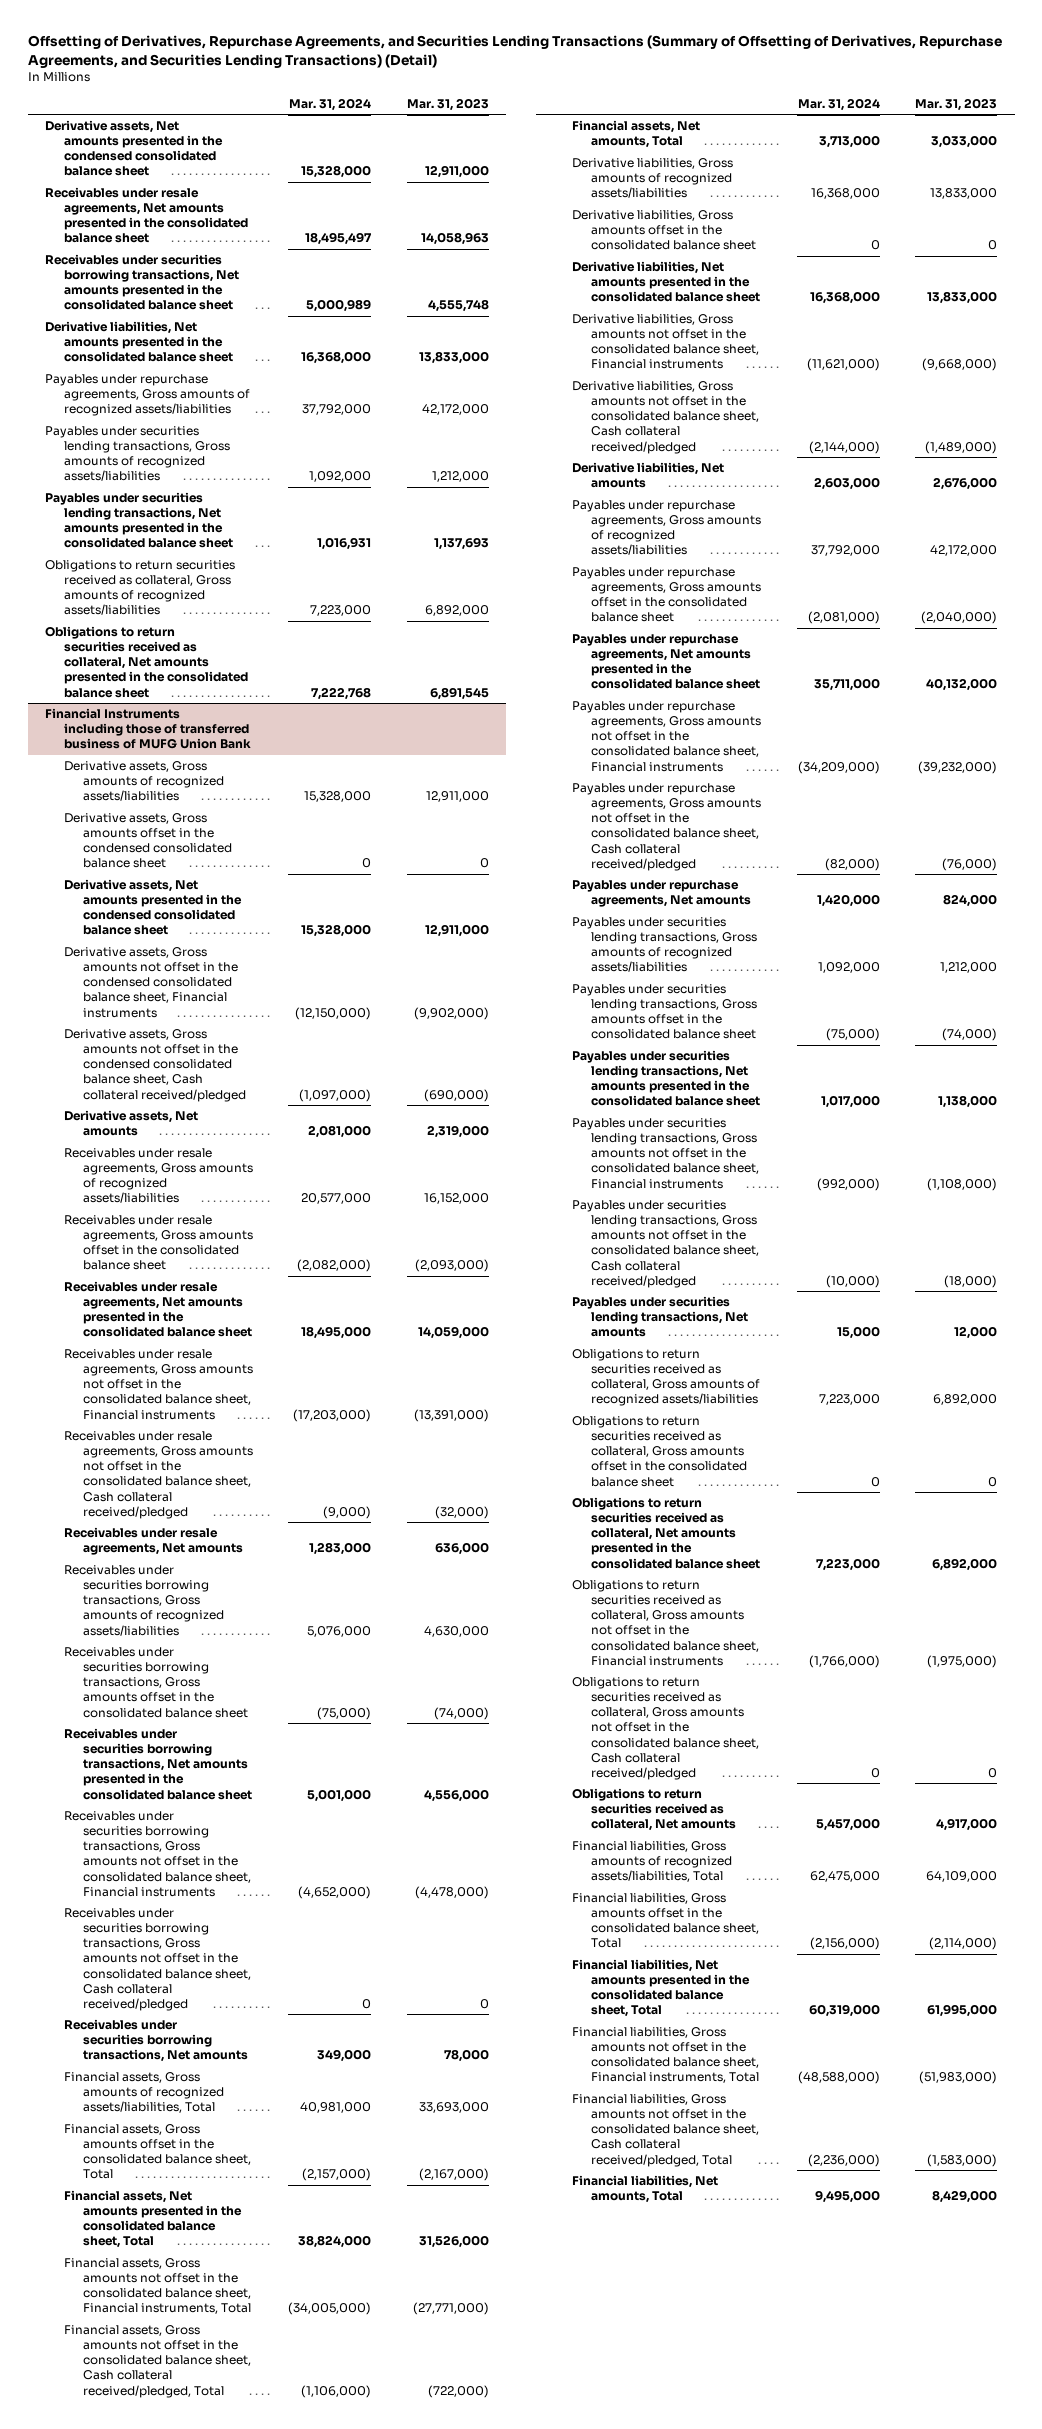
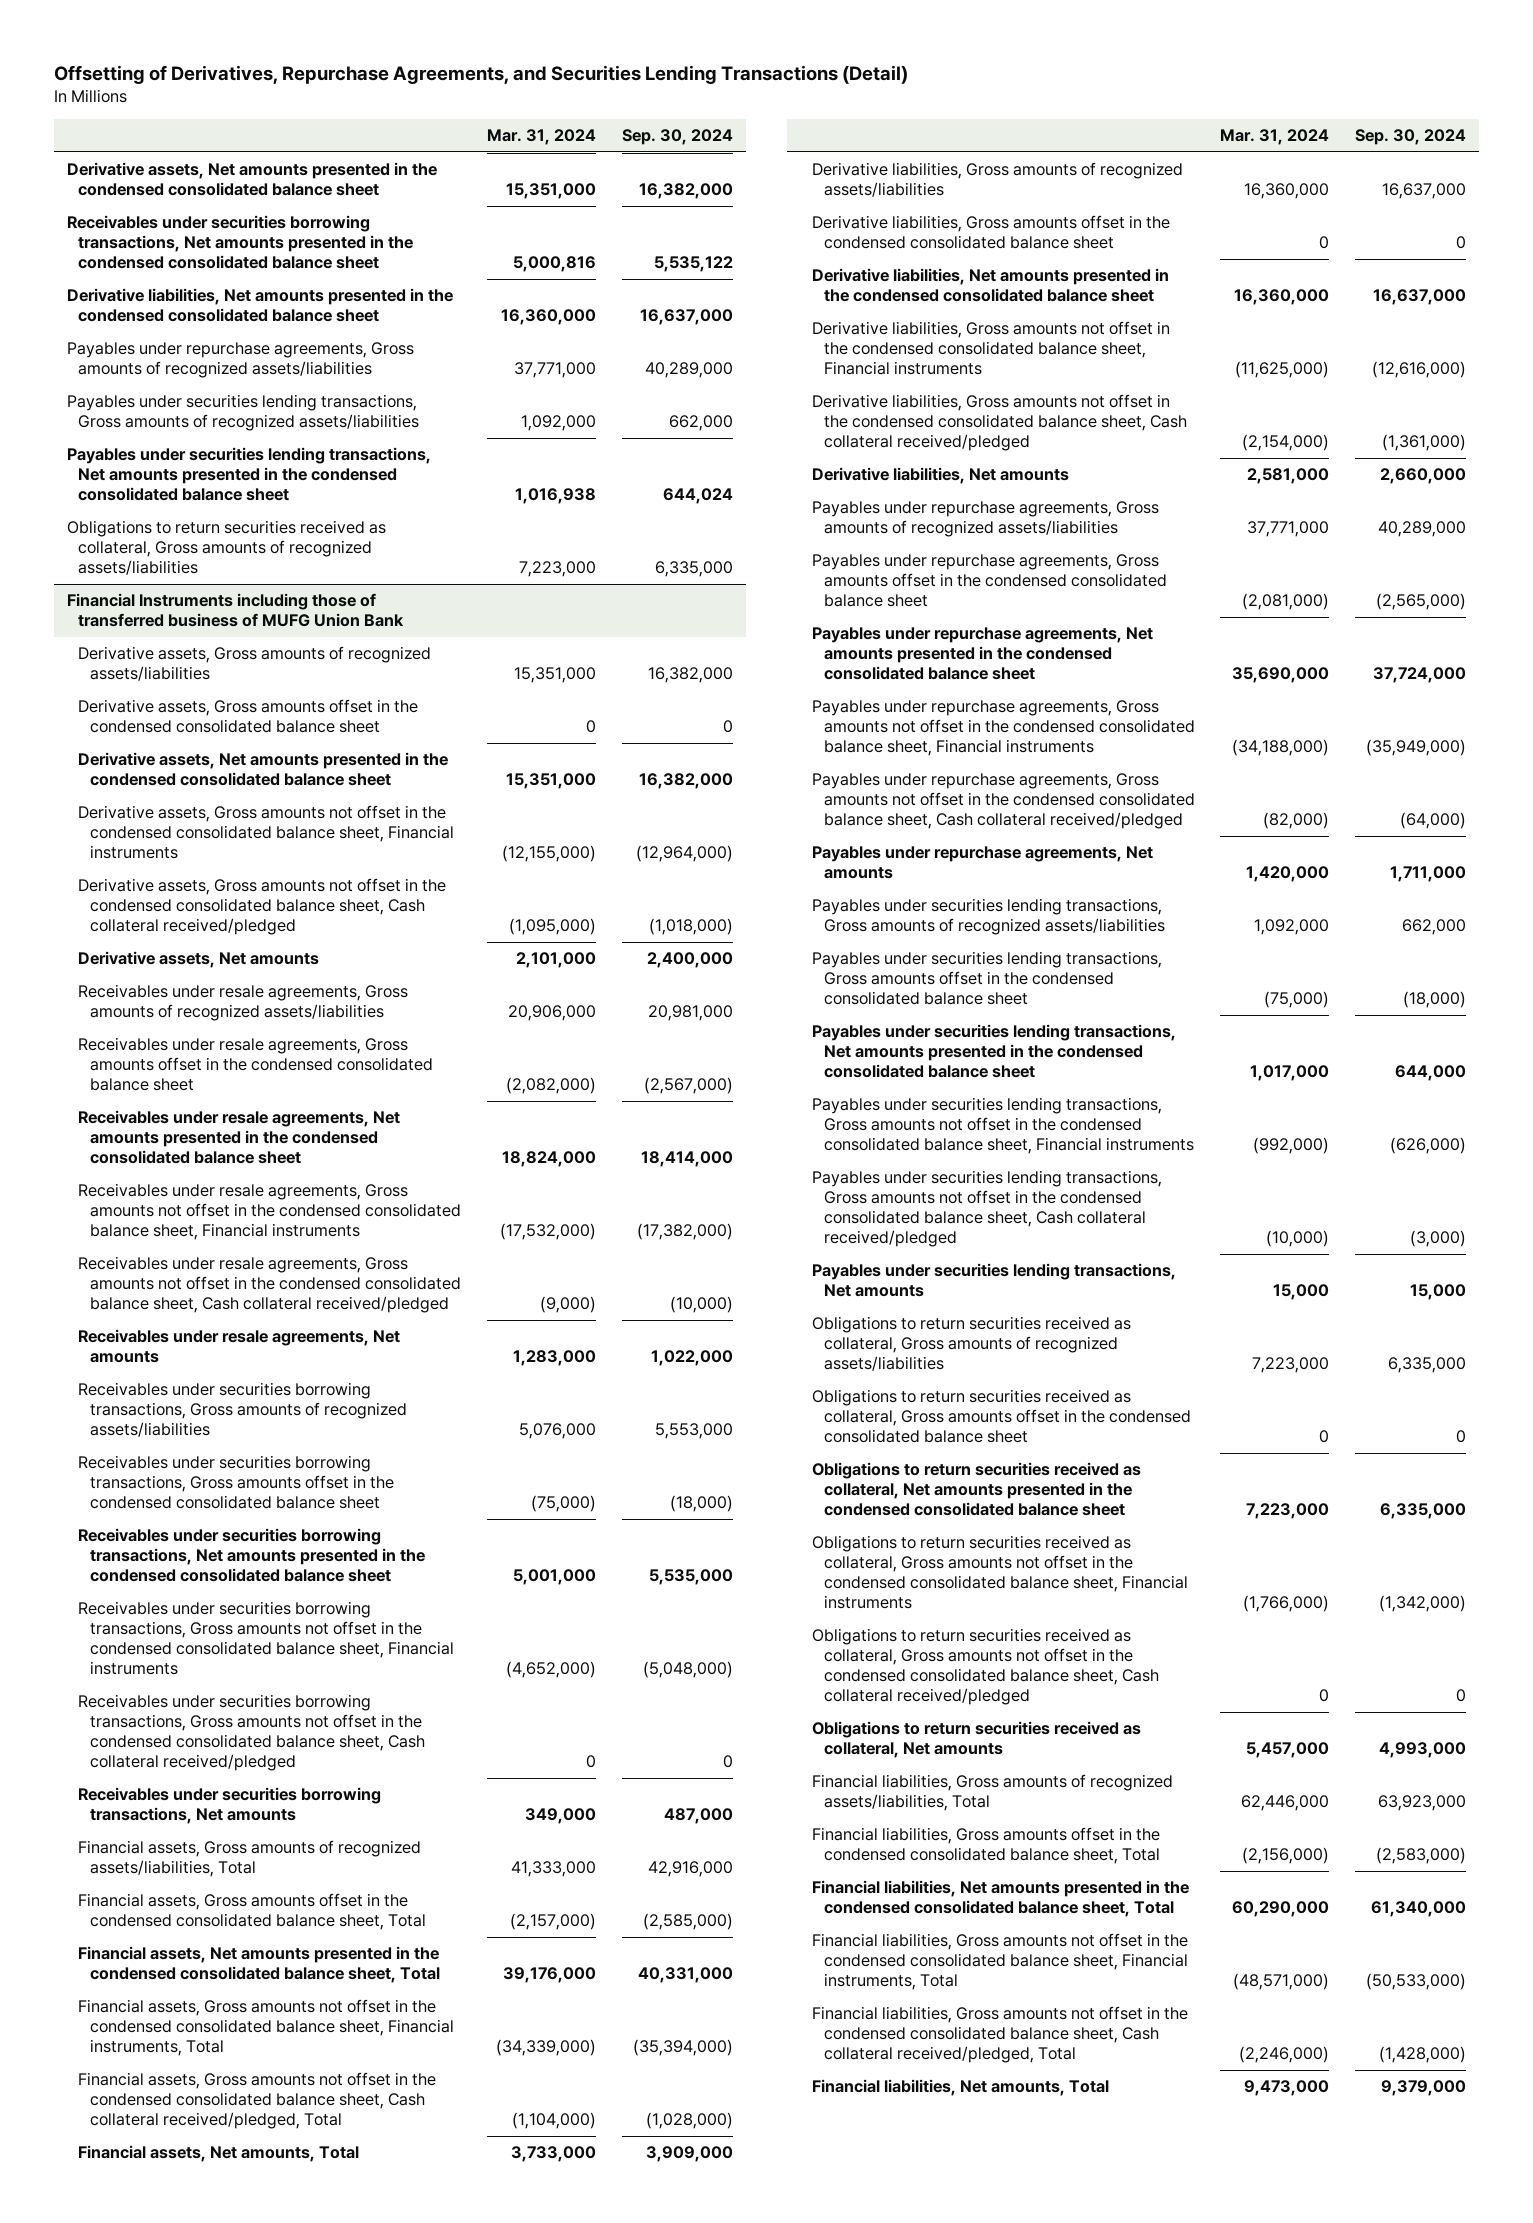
[27,35,1002,68] Offsetting of Derivatives, Repurchase Agreements, and Securities Lending Transactions (Summary of Offsetting of Derivatives, Repurchase Agreements, and Securities Lending Transactions) (Detail) -> [53,64,908,84] Offsetting of Derivatives, Repurchase Agreements, and Securities Lending Transactions (Detail)
[406,97,489,111] Mar. 31, 2023 -> none
none -> [621,129,733,146] Sep. 30, 2024
[45,187,249,244] Receivables under resale agreements, Net amounts presented in the consolidated balance sheet -> none
[301,165,372,179] 15,328,000 -> [505,183,596,200] 15,351,000
[45,254,240,311] Receivables under securities borrowing transactions, Net amounts presented in the consolidated balance sheet -> [66,215,414,270] Receivables under securities borrowing transactions, Net amounts presented in the condensed consolidated balance sheet
[306,299,372,313] 5,000,989 -> [512,256,596,273] 5,000,816
[45,321,234,363] Derivative liabilities, Net amounts presented in the consolidated balance sheet -> [66,288,453,323] Derivative liabilities, Net amounts presented in the condensed consolidated balance sheet
[301,351,372,365] 16,368,000 -> [500,309,596,326] 16,360,000
[302,404,372,416] 37,792,000 -> [513,362,596,379] 37,771,000
[45,492,234,549] Payables under securities lending transactions, Net amounts presented in the consolidated balance sheet -> [66,447,431,502] Payables under securities lending transactions, Net amounts presented in the condensed consolidated balance sheet
[317,537,372,551] 1,016,931 -> [514,488,596,505] 1,016,938
[45,626,249,698] Obligations to return securities received as collateral, Net amounts presented in the consolidated balance sheet -> none
[304,791,372,803] 15,328,000 -> [513,667,596,684] 15,351,000
[301,924,372,938] 15,328,000 -> [505,773,596,790] 15,351,000
[295,1006,372,1020] (12,150,000) -> [501,845,596,863] (12,155,000)
[299,1088,372,1102] (1,097,000) -> [508,918,596,936] (1,095,000)
[308,1125,372,1139] 2,081,000 -> [515,952,596,969] 2,101,000
[301,1193,372,1205] 20,577,000 -> [507,1005,596,1022] 20,906,000
[64,1215,253,1271] Receivables under resale agreements, Gross amounts offset in the consolidated balance sheet -> [78,1037,434,1092] Receivables under resale agreements, Gross amounts offset in the condensed consolidated balance sheet
[64,1281,252,1338] Receivables under resale agreements, Net amounts presented in the consolidated balance sheet -> [78,1110,401,1165] Receivables under resale agreements, Net amounts presented in the condensed consolidated balance sheet
[301,1326,372,1340] 18,495,000 -> [501,1151,596,1168] 18,824,000
[64,1349,253,1420] Receivables under resale agreements, Gross amounts not offset in the consolidated balance sheet, Financial instruments -> [78,1183,462,1241] Receivables under resale agreements, Gross amounts not offset in the condensed consolidated balance sheet, Financial instruments
[293,1408,372,1422] (17,203,000) -> [499,1223,596,1241] (17,532,000)
[64,1431,253,1519] Receivables under resale agreements, Gross amounts not offset in the consolidated balance sheet, Cash collateral received/pledged -> [78,1256,462,1314] Receivables under resale agreements, Gross amounts not offset in the condensed consolidated balance sheet, Cash collateral received/pledged
[64,1647,248,1718] Receivables under securities borrowing transactions, Gross amounts offset in the consolidated balance sheet -> [78,1455,395,1510] Receivables under securities borrowing transactions, Gross amounts offset in the condensed consolidated balance sheet
[64,1728,252,1800] Receivables under securities borrowing transactions, Net amounts presented in the consolidated balance sheet -> [78,1528,426,1583] Receivables under securities borrowing transactions, Net amounts presented in the condensed consolidated balance sheet
[64,1811,251,1897] Receivables under securities borrowing transactions, Gross amounts not offset in the consolidated balance sheet, Financial instruments -> [78,1601,455,1676] Receivables under securities borrowing transactions, Gross amounts not offset in the condensed consolidated balance sheet, Financial instruments
[64,1908,251,2011] Receivables under securities borrowing transactions, Gross amounts not offset in the consolidated balance sheet, Cash collateral received/pledged -> [78,1694,426,1772] Receivables under securities borrowing transactions, Gross amounts not offset in the condensed consolidated balance sheet, Cash collateral received/pledged
[300,2102,372,2114] 40,981,000 -> [510,1861,596,1878] 41,333,000
[64,2124,251,2180] Financial assets, Gross amounts offset in the consolidated balance sheet, Total -> [78,1893,427,1931] Financial assets, Gross amounts offset in the condensed consolidated balance sheet, Total
[64,2190,242,2249] Financial assets, Net amounts presented in the consolidated balance sheet, Total -> [78,1946,441,1984] Financial assets, Net amounts presented in the condensed consolidated balance sheet, Total
[298,2235,372,2249] 38,824,000 -> [502,1967,596,1984] 39,176,000
[64,2258,251,2315] Financial assets, Gross amounts not offset in the consolidated balance sheet, Financial instruments, Total -> [78,1999,455,2057] Financial assets, Gross amounts not offset in the condensed consolidated balance sheet, Financial instruments, Total
[288,2302,372,2316] (34,005,000) -> [495,2039,596,2057] (34,339,000)
[64,2325,251,2398] Financial assets, Gross amounts not offset in the consolidated balance sheet, Cash collateral received/pledged, Total -> [78,2072,437,2130] Financial assets, Gross amounts not offset in the condensed consolidated balance sheet, Cash collateral received/pledged, Total
[301,2384,372,2398] (1,106,000) -> [511,2112,596,2130] (1,104,000)
[818,135,880,149] 3,713,000 -> [510,2146,596,2163] 3,733,000
[810,188,880,200] 16,368,000 -> [1244,183,1330,200] 16,360,000
[572,210,757,251] Derivative liabilities, Gross amounts offset in the consolidated balance sheet -> [811,215,1170,250] Derivative liabilities, Gross amounts offset in the condensed consolidated balance sheet
[572,261,761,303] Derivative liabilities, Net amounts presented in the consolidated balance sheet -> [811,268,1169,303] Derivative liabilities, Net amounts presented in the condensed consolidated balance sheet
[809,291,880,305] 16,368,000 -> [1234,289,1330,306] 16,360,000
[572,314,760,370] Derivative liabilities, Gross amounts not offset in the consolidated balance sheet, Financial instruments -> [811,321,1170,376] Derivative liabilities, Gross amounts not offset in the condensed consolidated balance sheet, Financial instruments
[806,358,880,372] (11,621,000) -> [1235,361,1330,379] (11,625,000)
[572,381,760,454] Derivative liabilities, Gross amounts not offset in the consolidated balance sheet, Cash collateral received/pledged -> [811,394,1187,452] Derivative liabilities, Gross amounts not offset in the condensed consolidated balance sheet, Cash collateral received/pledged
[808,440,880,454] (2,144,000) -> [1242,434,1330,452] (2,154,000)
[813,477,880,491] 2,603,000 -> [1247,468,1330,485] 2,581,000
[810,545,880,557] 37,792,000 -> [1247,521,1330,538] 37,771,000
[572,567,762,623] Payables under repurchase agreements, Gross amounts offset in the consolidated balance sheet -> [811,554,1167,608] Payables under repurchase agreements, Gross amounts offset in the condensed consolidated balance sheet
[572,634,761,690] Payables under repurchase agreements, Net amounts presented in the consolidated balance sheet -> [811,627,1153,681] Payables under repurchase agreements, Net amounts presented in the condensed consolidated balance sheet
[813,678,880,692] 35,711,000 -> [1232,667,1330,684] 35,690,000
[572,701,762,772] Payables under repurchase agreements, Gross amounts not offset in the consolidated balance sheet, Financial instruments -> [811,700,1195,757] Payables under repurchase agreements, Gross amounts not offset in the condensed consolidated balance sheet, Financial instruments
[797,760,880,774] (34,209,000) -> [1232,739,1330,757] (34,188,000)
[572,783,762,871] Payables under repurchase agreements, Gross amounts not offset in the consolidated balance sheet, Cash collateral received/pledged -> [811,773,1195,830] Payables under repurchase agreements, Gross amounts not offset in the condensed consolidated balance sheet, Cash collateral received/pledged
[572,984,758,1040] Payables under securities lending transactions, Gross amounts offset in the consolidated balance sheet -> [811,951,1162,1006] Payables under securities lending transactions, Gross amounts offset in the condensed consolidated balance sheet
[572,1050,761,1107] Payables under securities lending transactions, Net amounts presented in the consolidated balance sheet -> [811,1024,1176,1079] Payables under securities lending transactions, Net amounts presented in the condensed consolidated balance sheet
[572,1118,760,1189] Payables under securities lending transactions, Gross amounts not offset in the consolidated balance sheet, Financial instruments -> [811,1097,1194,1155] Payables under securities lending transactions, Gross amounts not offset in the condensed consolidated balance sheet, Financial instruments
[572,1200,760,1288] Payables under securities lending transactions, Gross amounts not offset in the consolidated balance sheet, Cash collateral received/pledged -> [811,1170,1162,1248] Payables under securities lending transactions, Gross amounts not offset in the condensed consolidated balance sheet, Cash collateral received/pledged
[572,1416,748,1487] Obligations to return securities received as collateral, Gross amounts offset in the consolidated balance sheet -> [811,1389,1191,1444] Obligations to return securities received as collateral, Gross amounts offset in the condensed consolidated balance sheet
[572,1497,761,1569] Obligations to return securities received as collateral, Net amounts presented in the consolidated balance sheet -> [811,1462,1141,1517] Obligations to return securities received as collateral, Net amounts presented in the condensed consolidated balance sheet
[572,1580,760,1666] Obligations to return securities received as collateral, Gross amounts not offset in the consolidated balance sheet, Financial instruments -> [811,1535,1188,1610] Obligations to return securities received as collateral, Gross amounts not offset in the condensed consolidated balance sheet, Financial instruments
[572,1677,760,1780] Obligations to return securities received as collateral, Gross amounts not offset in the consolidated balance sheet, Cash collateral received/pledged -> [811,1628,1159,1706] Obligations to return securities received as collateral, Gross amounts not offset in the condensed consolidated balance sheet, Cash collateral received/pledged
[809,1871,880,1883] 62,475,000 -> [1241,1795,1330,1812] 62,446,000
[572,1893,760,1949] Financial liabilities, Gross amounts offset in the consolidated balance sheet, Total -> [811,1827,1160,1865] Financial liabilities, Gross amounts offset in the condensed consolidated balance sheet, Total
[572,1959,751,2018] Financial liabilities, Net amounts presented in the consolidated balance sheet, Total -> [811,1880,1189,1918] Financial liabilities, Net amounts presented in the condensed consolidated balance sheet, Total
[808,2004,880,2018] 60,319,000 -> [1232,1901,1330,1918] 60,290,000
[572,2027,760,2084] Financial liabilities, Gross amounts not offset in the consolidated balance sheet, Financial instruments, Total -> [811,1933,1188,1991] Financial liabilities, Gross amounts not offset in the condensed consolidated balance sheet, Financial instruments, Total
[797,2071,880,2085] (48,588,000) -> [1233,1973,1330,1991] (48,571,000)
[572,2094,760,2167] Financial liabilities, Gross amounts not offset in the consolidated balance sheet, Cash collateral received/pledged, Total -> [811,2006,1188,2064] Financial liabilities, Gross amounts not offset in the condensed consolidated balance sheet, Cash collateral received/pledged, Total
[807,2153,880,2167] (2,236,000) -> [1239,2046,1330,2064] (2,246,000)
[814,2190,880,2204] 9,495,000 -> [1244,2080,1330,2097] 9,473,000

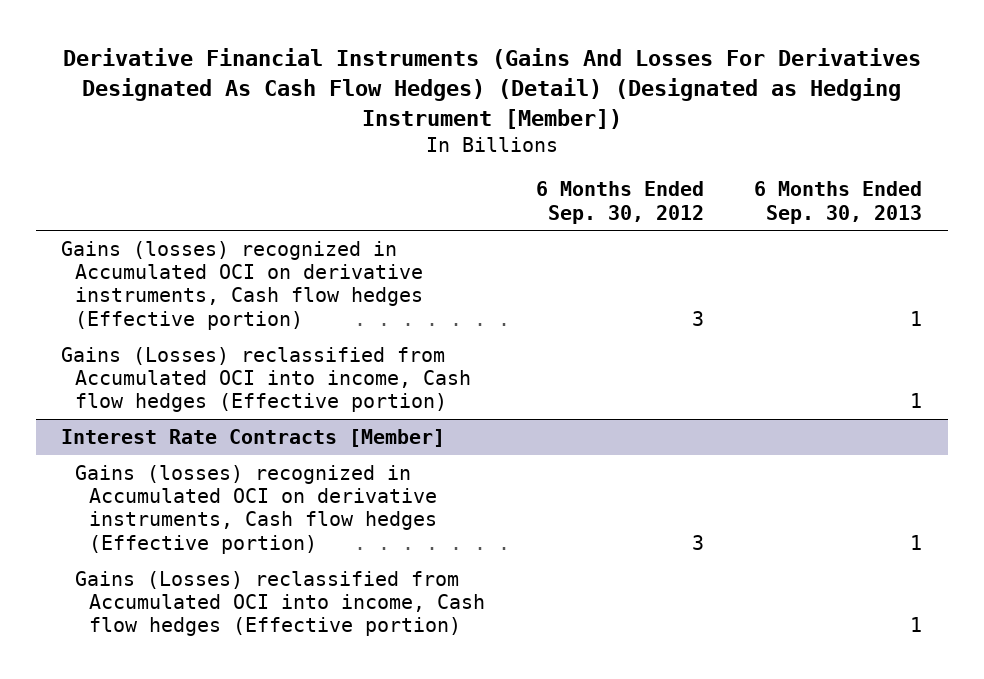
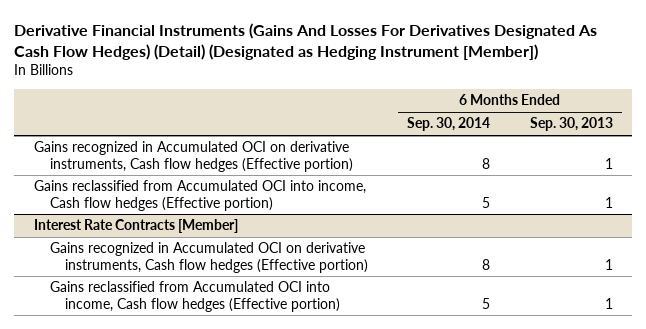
[535,181,704,224] 6 Months Ended Sep. 30, 2012 -> none
none -> [407,117,491,132] Sep. 30, 2014
[61,240,424,330] Gains (losses) recognized in Accumulated OCI on derivative instruments, Cash flow hedges (Effective portion) -> [33,141,353,172] Gains recognized in Accumulated OCI on derivative instruments, Cash flow hedges (Effective portion)
[61,346,472,413] Gains (Losses) reclassified from Accumulated OCI into income, Cash flow hedges (Effective portion) -> [33,180,366,211] Gains reclassified from Accumulated OCI into income, Cash flow hedges (Effective portion)
[75,464,438,554] Gains (losses) recognized in Accumulated OCI on derivative instruments, Cash flow hedges (Effective portion) -> [49,242,369,273] Gains recognized in Accumulated OCI on derivative instruments, Cash flow hedges (Effective portion)
[75,570,486,637] Gains (Losses) reclassified from Accumulated OCI into income, Cash flow hedges (Effective portion) -> [49,281,341,312] Gains reclassified from Accumulated OCI into income, Cash flow hedges (Effective portion)

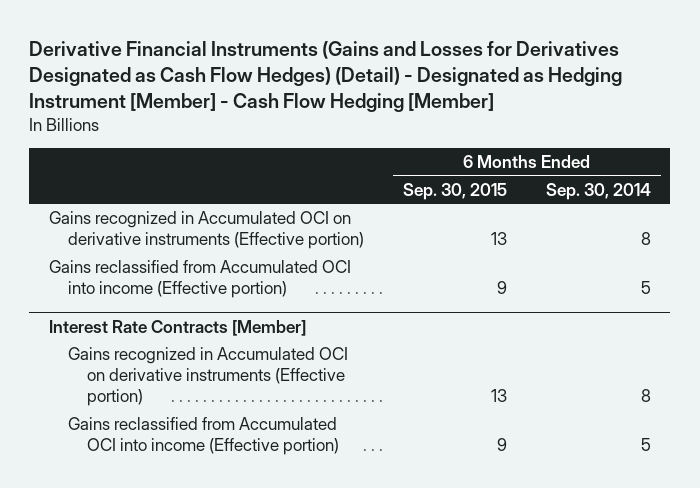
[14,22,598,60] Derivative Financial Instruments (Gains And Losses For Derivatives Designated As Cash Flow Hedges) (Detail) (Designated as Hedging Instrument [Member]) -> [29,40,623,113] Derivative Financial Instruments (Gains and Losses for Derivatives Designated as Cash Flow Hedges) (Detail) - Designated as Hedging Instrument [Member] - Cash Flow Hedging [Member]
[529,117,613,132] Sep. 30, 2013 -> none
none -> [402,182,507,200] Sep. 30, 2015
[33,141,353,172] Gains recognized in Accumulated OCI on derivative instruments, Cash flow hedges (Effective portion) -> [48,211,364,250] Gains recognized in Accumulated OCI on derivative instruments (Effective portion)
[33,180,366,211] Gains reclassified from Accumulated OCI into income, Cash flow hedges (Effective portion) -> [48,260,351,299] Gains reclassified from Accumulated OCI into income (Effective portion)
[49,242,369,273] Gains recognized in Accumulated OCI on derivative instruments, Cash flow hedges (Effective portion) -> [67,347,348,407] Gains recognized in Accumulated OCI on derivative instruments (Effective portion)
[49,281,341,312] Gains reclassified from Accumulated OCI into income, Cash flow hedges (Effective portion) -> [67,417,339,456] Gains reclassified from Accumulated OCI into income (Effective portion)

